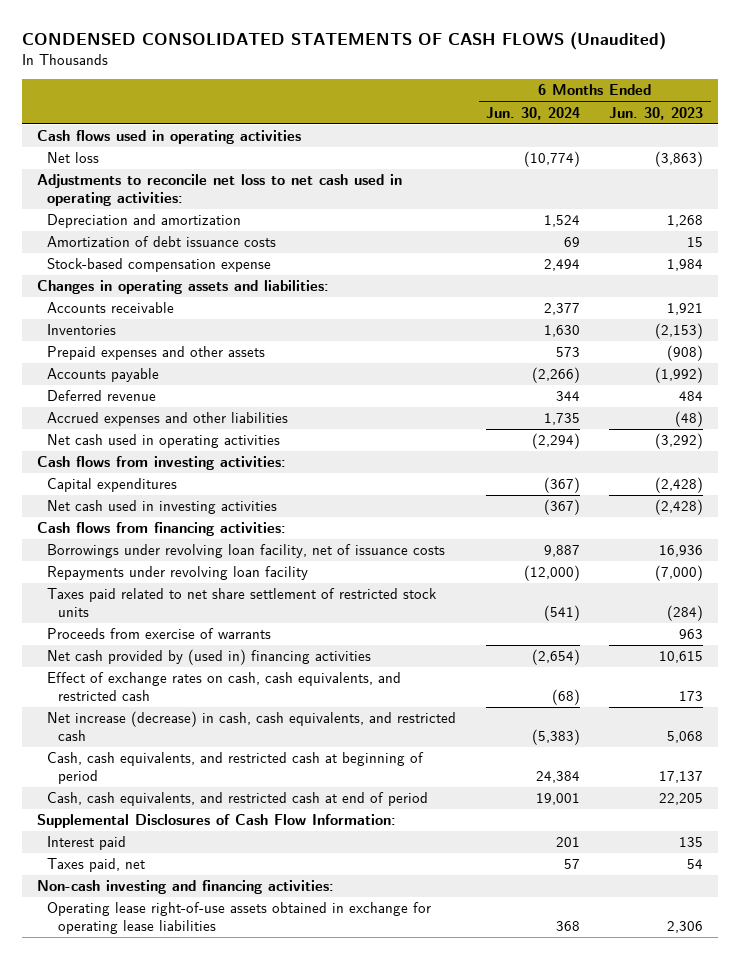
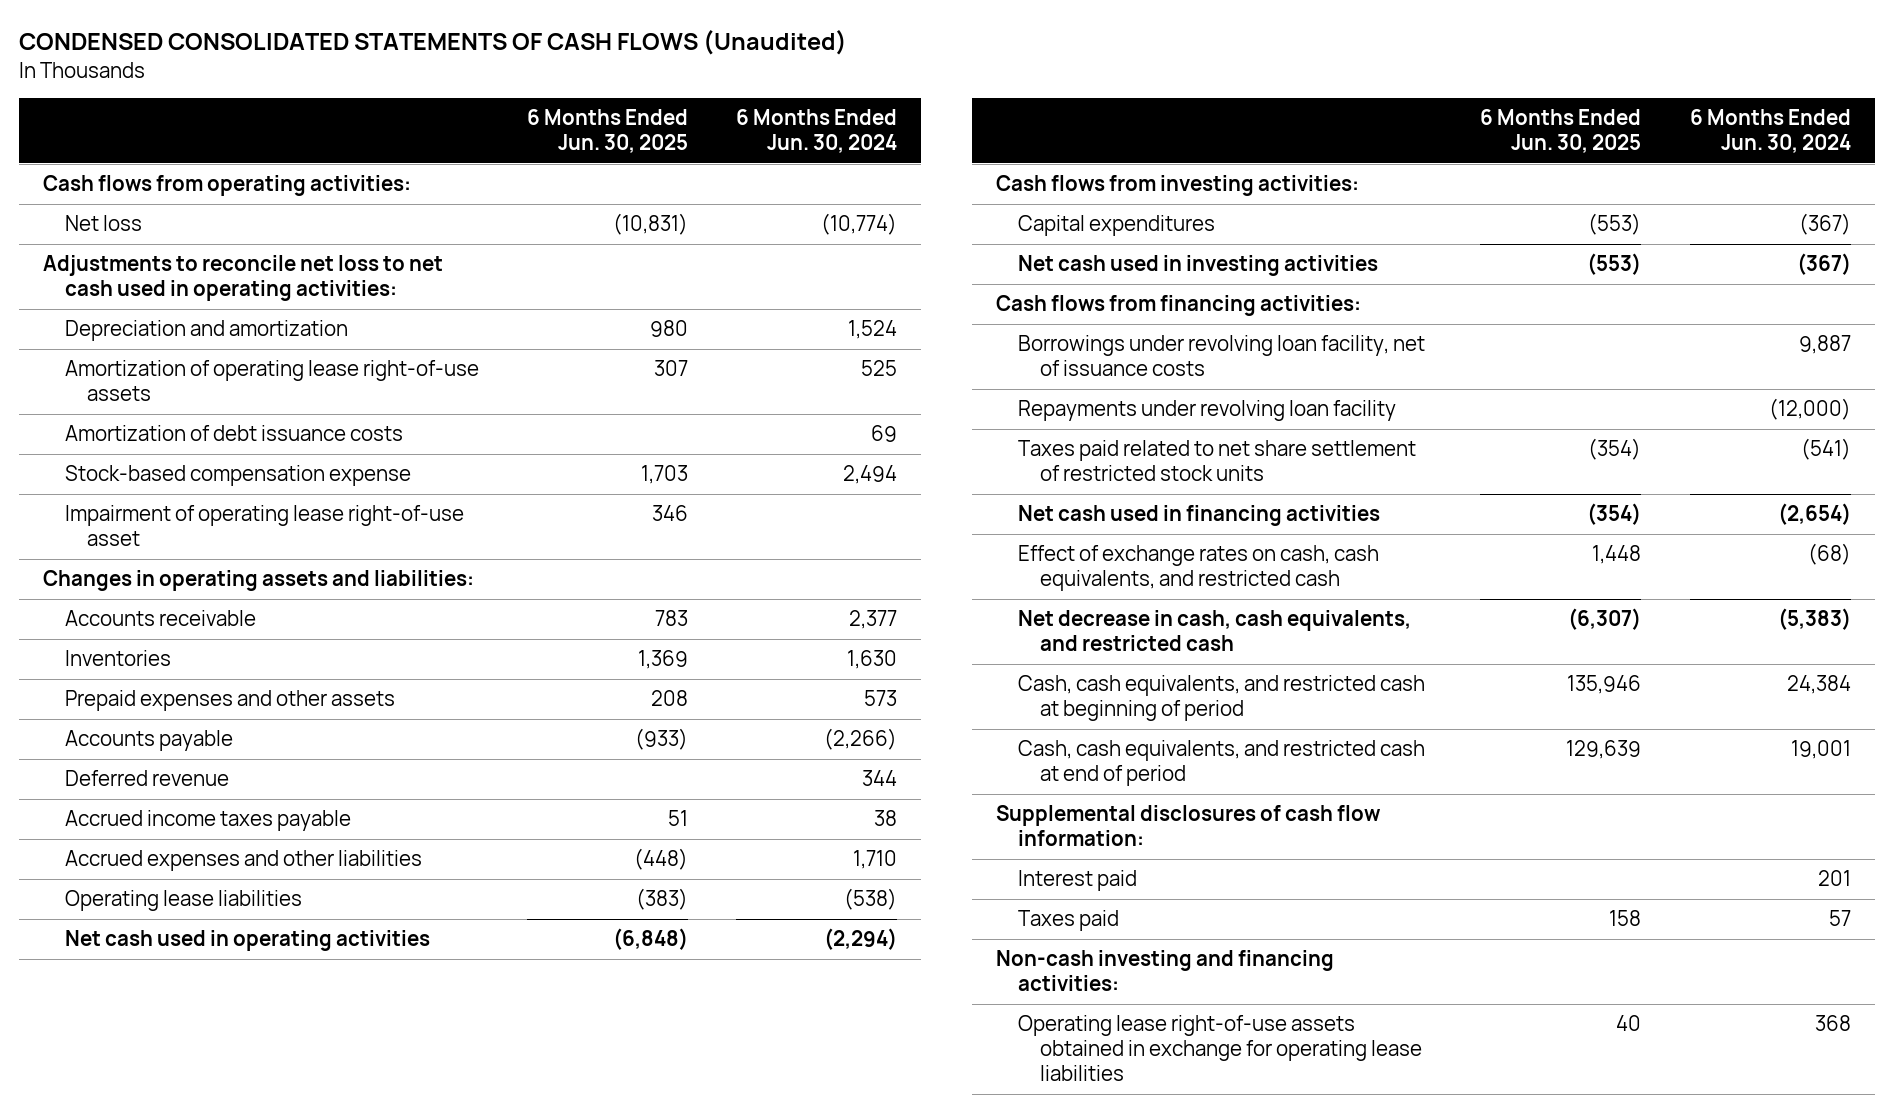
[609,106,704,120] Jun. 30, 2023 -> none
none -> [527,109,689,154] 6 Months Ended Jun. 30, 2025
[37,130,302,145] Cash flows used in operating activities -> [42,175,411,197] Cash flows from operating activities:
none -> [64,360,479,402] Amortization of operating lease right-of-use assets
none -> [64,505,464,547] Impairment of operating lease right-of-use asset
none -> [64,810,351,832] Accrued income taxes payable
[543,413,580,426] 1,735 -> [853,850,898,870] 1,710
none -> [64,890,302,912] Operating lease liabilities
[47,628,272,640] Proceeds from exercise of warrants -> none
[47,649,372,666] Net cash provided by (used in) financing activities -> [1018,505,1381,527] Net cash used in financing activities
[47,711,457,742] Net increase (decrease) in cash, cash equivalents, and restricted cash -> [1018,610,1412,652] Net decrease in cash, cash equivalents, and restricted cash
[37,814,397,829] Supplemental Disclosures of Cash Flow Information: -> [996,805,1382,847] Supplemental disclosures of cash flow information:
[47,858,146,873] Taxes paid, net -> [1018,910,1120,932] Taxes paid

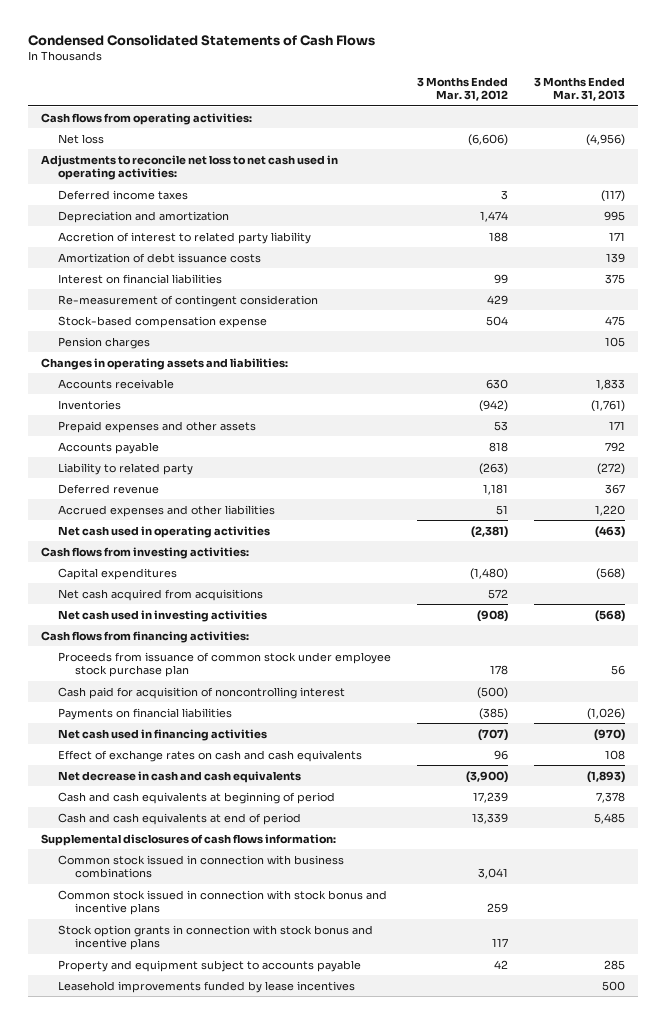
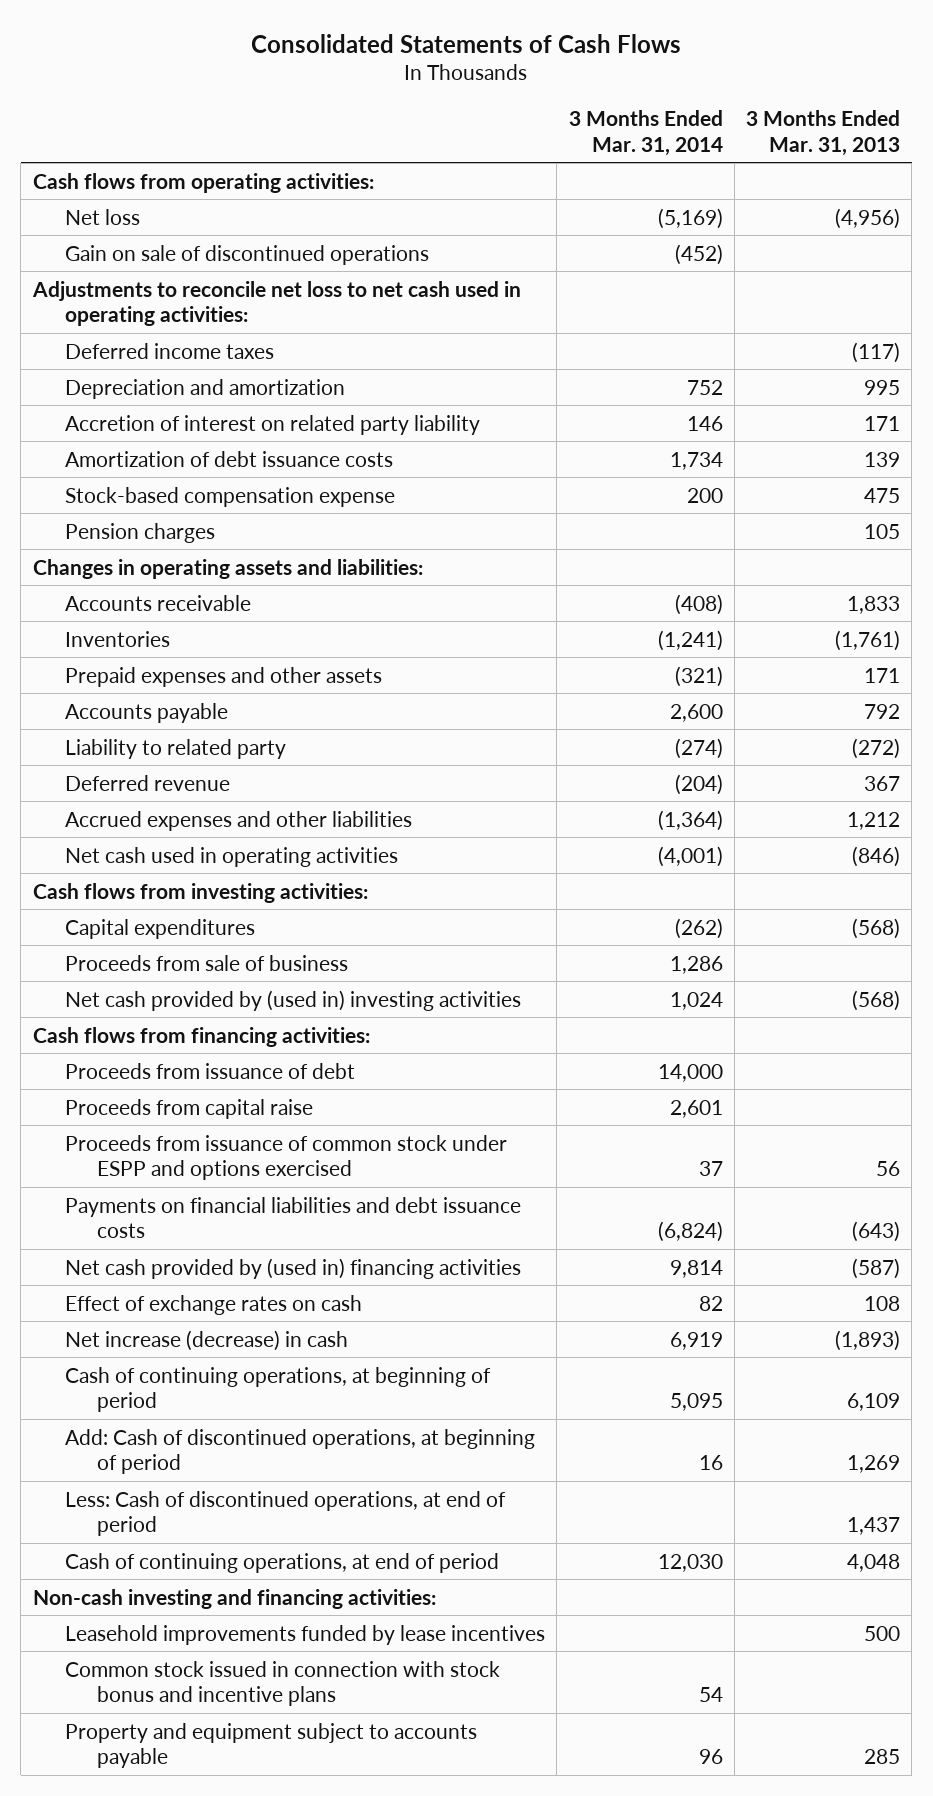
[27,35,375,47] Condensed Consolidated Statements of Cash Flows -> [251,33,682,53] Consolidated Statements of Cash Flows
[417,76,509,102] 3 Months Ended Mar. 31, 2012 -> none
none -> [568,109,723,156] 3 Months Ended Mar. 31, 2014
none -> [64,244,429,265] Gain on sale of discontinued operations
[58,231,312,244] Accretion of interest to related party liability -> [64,414,480,435] Accretion of interest on related party liability
[58,273,223,284] Interest on financial liabilities -> none
[58,294,319,307] Re-measurement of contingent consideration -> none
[595,504,626,516] 1,220 -> [847,811,901,830] 1,212
[595,525,626,538] (463) -> [852,845,901,867] (846)
[58,588,264,601] Net cash acquired from acquisitions -> none
none -> [64,954,348,971] Proceeds from sale of business
[58,609,268,622] Net cash used in investing activities -> [64,989,521,1011] Net cash provided by (used in) investing activities
[58,686,346,699] Cash paid for acquisition of noncontrolling interest -> none
[40,833,336,846] Supplemental disclosures of cash flows information: -> none
[58,854,345,878] Common stock issued in connection with business combinations -> none
none -> [64,1062,355,1079] Proceeds from issuance of debt
none -> [64,1098,313,1119] Proceeds from capital raise
[58,651,392,677] Proceeds from issuance of common stock under employee stock purchase plan -> [64,1134,507,1181] Proceeds from issuance of common stock under ESPP and options exercised
[58,707,233,720] Payments on financial liabilities -> [64,1196,521,1239] Payments on financial liabilities and debt issuance costs
[587,707,626,720] (1,026) -> [852,1221,901,1243] (643)
[58,728,268,741] Net cash used in financing activities -> [64,1257,521,1279] Net cash provided by (used in) financing activities
[594,728,626,741] (970) -> [852,1257,901,1279] (587)
[58,749,363,762] Effect of exchange rates on cash and cash equivalents -> [64,1294,362,1315] Effect of exchange rates on cash
[58,770,302,783] Net decrease in cash and cash equivalents -> [64,1329,348,1351] Net increase (decrease) in cash
[58,791,336,804] Cash and cash equivalents at beginning of period -> [64,1366,491,1413] Cash of continuing operations, at beginning of period
[596,791,626,803] 7,378 -> [847,1393,901,1412] 6,109
none -> [64,1428,535,1475] Add: Cash of discontinued operations, at beginning of period
none -> [64,1490,506,1537] Less: Cash of discontinued operations, at end of period
[58,812,302,825] Cash and cash equivalents at end of period -> [64,1552,499,1573] Cash of continuing operations, at end of period
[594,812,626,824] 5,485 -> [847,1553,901,1572] 4,048
none -> [32,1588,436,1609] Non-cash investing and financing activities:
[58,980,356,993] Leasehold improvements funded by lease incentives -> [64,1624,545,1645] Leasehold improvements funded by lease incentives
[58,924,374,950] Stock option grants in connection with stock bonus and incentive plans -> none

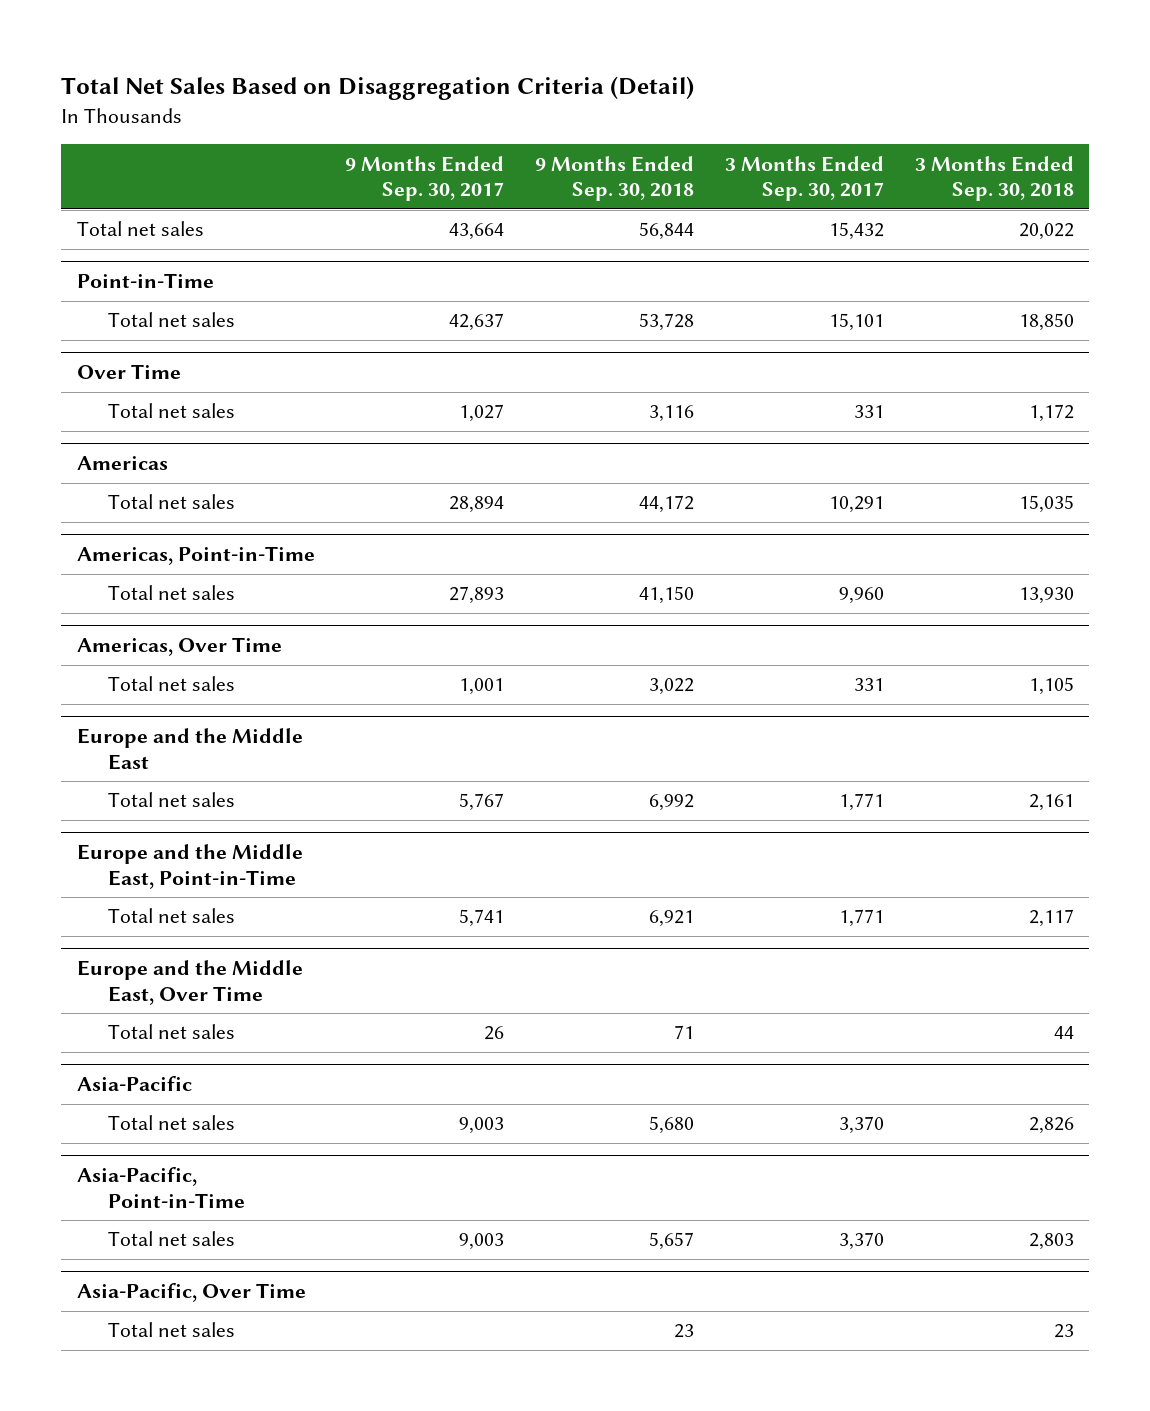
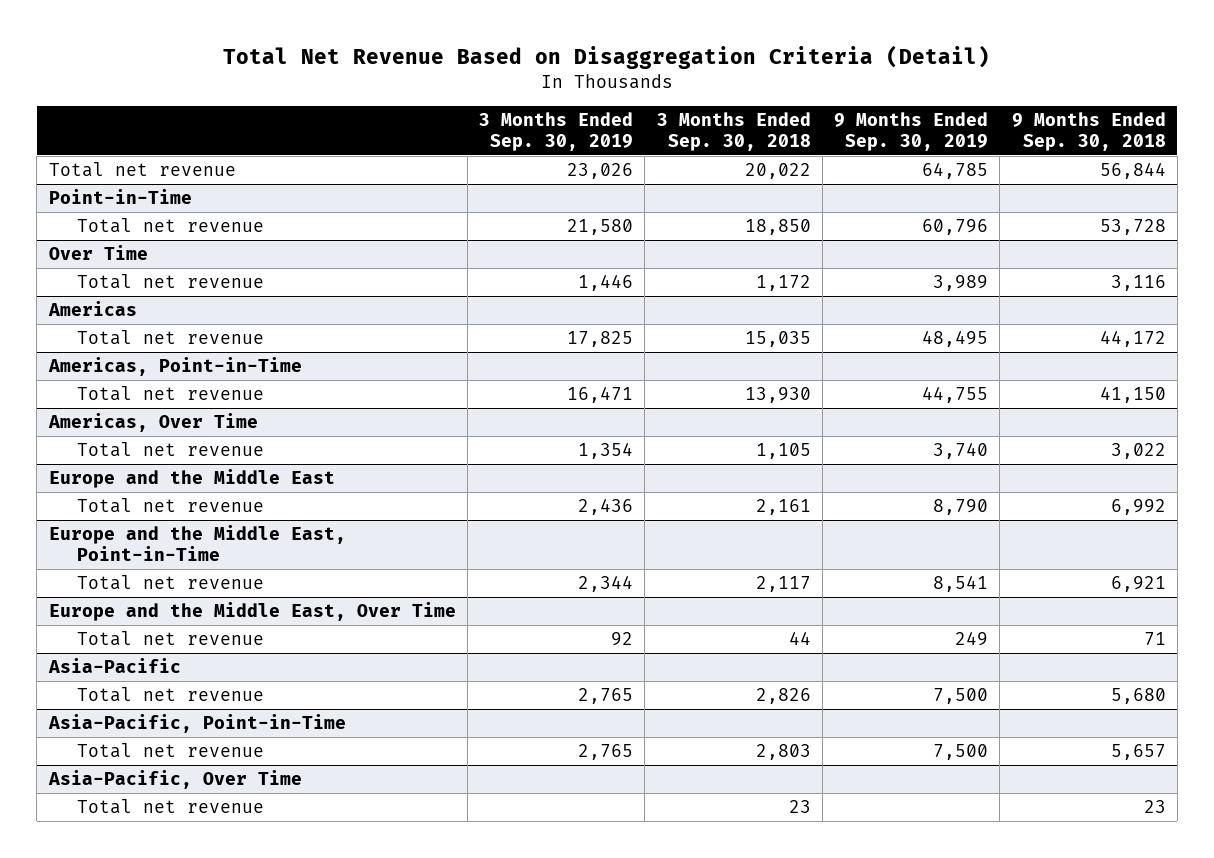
[61,76,695,101] Total Net Sales Based on Disaggregation Criteria (Detail) -> [223,45,991,70] Total Net Revenue Based on Disaggregation Criteria (Detail)
[345,155,505,202] 9 Months Ended Sep. 30, 2017 -> none
[725,155,885,202] 3 Months Ended Sep. 30, 2017 -> none
none -> [479,111,634,152] 3 Months Ended Sep. 30, 2019
none -> [834,111,989,152] 9 Months Ended Sep. 30, 2019
[76,221,204,237] Total net sales -> [48,161,236,177] Total net revenue
[107,312,235,328] Total net sales -> [76,217,264,233] Total net revenue
[107,403,235,419] Total net sales -> [76,273,264,289] Total net revenue
[107,494,235,510] Total net sales -> [76,329,264,345] Total net revenue
[107,585,235,601] Total net sales -> [76,385,264,401] Total net revenue
[107,676,235,692] Total net sales -> [76,441,264,457] Total net revenue
[107,792,235,808] Total net sales -> [76,497,264,513] Total net revenue
[107,908,235,924] Total net sales -> [76,574,264,590] Total net revenue
[107,1024,235,1040] Total net sales -> [76,630,264,646] Total net revenue
[107,1115,235,1131] Total net sales -> [76,686,264,702] Total net revenue
[107,1231,235,1247] Total net sales -> [76,742,264,758] Total net revenue
[107,1322,235,1338] Total net sales -> [76,798,264,814] Total net revenue

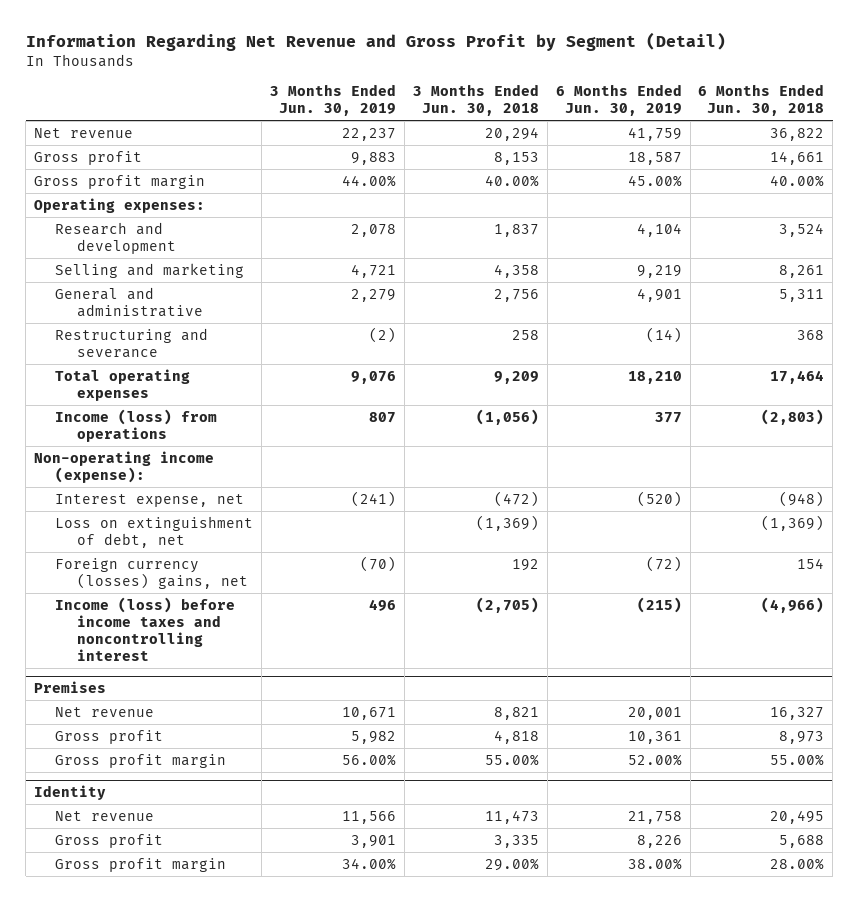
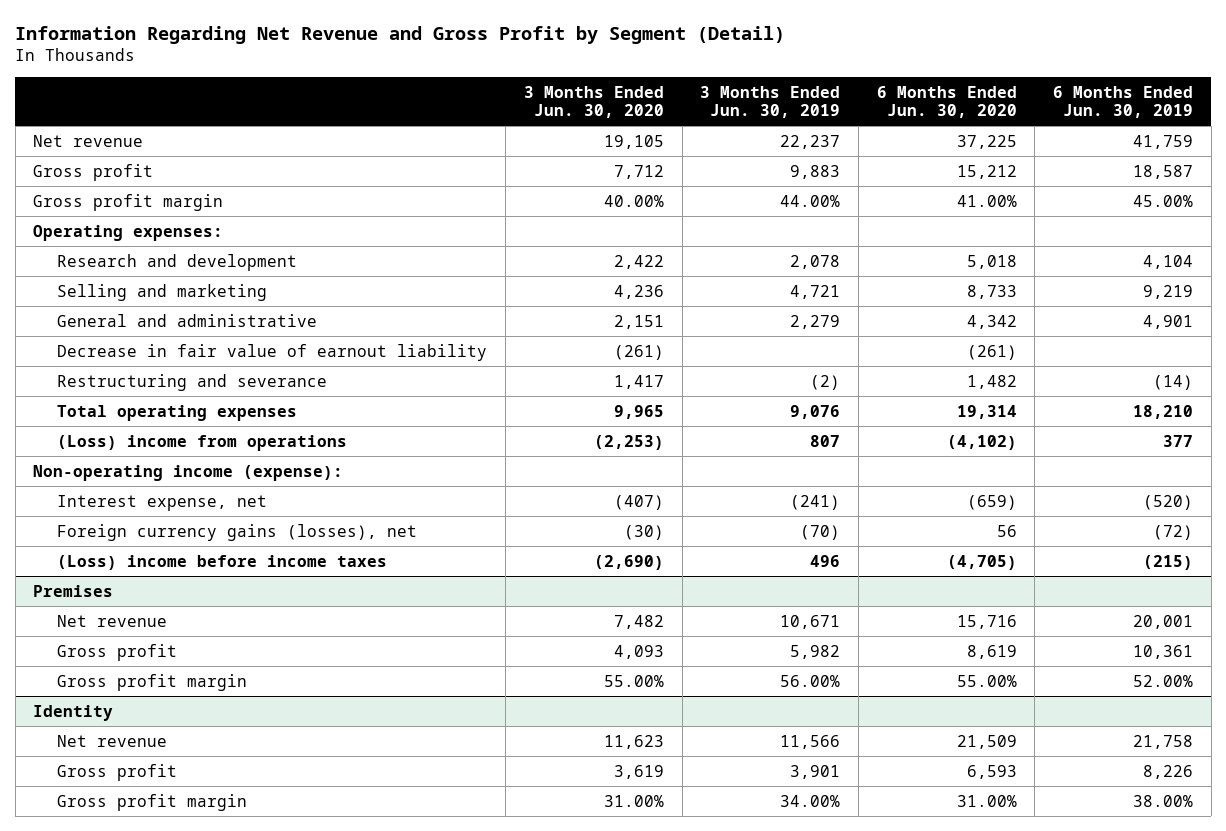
[412,83,539,117] 3 Months Ended Jun. 30, 2018 -> none
[698,83,825,117] 6 Months Ended Jun. 30, 2018 -> none
none -> [523,85,664,119] 3 Months Ended Jun. 30, 2020
none -> [876,85,1017,119] 6 Months Ended Jun. 30, 2020
none -> [57,343,488,361] Decrease in fair value of earnout liability
[55,408,218,442] Income (loss) from operations -> [57,434,348,451] (Loss) income from operations
[55,515,254,548] Loss on extinguishment of debt, net -> none
[55,557,248,589] Foreign currency (losses) gains, net -> [57,523,418,541] Foreign currency gains (losses), net
[55,596,236,662] Income (loss) before income taxes and noncontrolling interest -> [57,554,388,570] (Loss) income before income taxes

